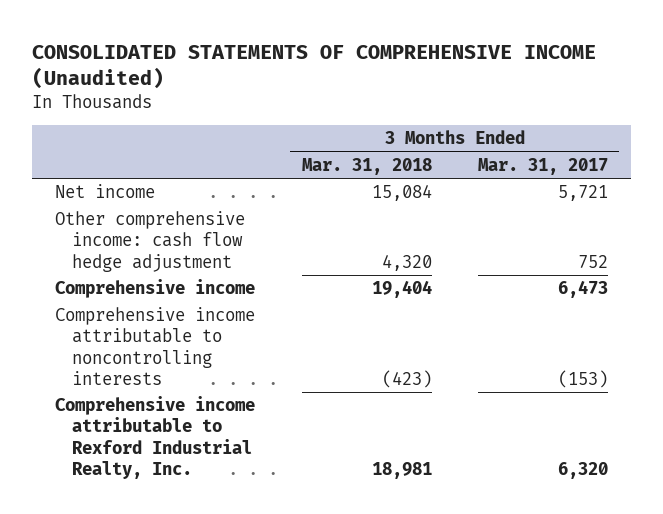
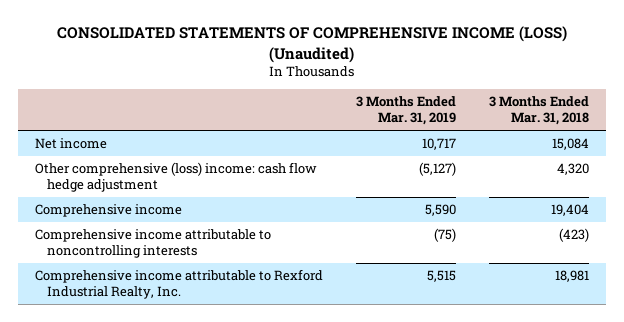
[32,44,597,90] CONSOLIDATED STATEMENTS OF COMPREHENSIVE INCOME (Unaudited) -> [57,26,568,63] CONSOLIDATED STATEMENTS OF COMPREHENSIVE INCOME (LOSS) (Unaudited)
[477,157,608,175] Mar. 31, 2017 -> none
none -> [356,96,457,125] 3 Months Ended Mar. 31, 2019
[55,211,246,272] Other comprehensive income: cash flow hedge adjustment -> [34,162,317,192] Other comprehensive (loss) income: cash flow hedge adjustment

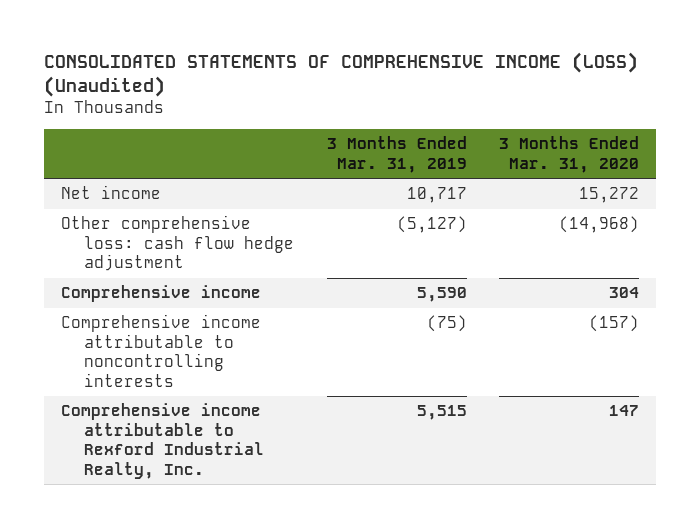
[489,96,590,125] 3 Months Ended Mar. 31, 2018 -> none
none -> [499,136,640,173] 3 Months Ended Mar. 31, 2020
[34,162,317,192] Other comprehensive (loss) income: cash flow hedge adjustment -> [60,215,295,272] Other comprehensive loss: cash flow hedge adjustment

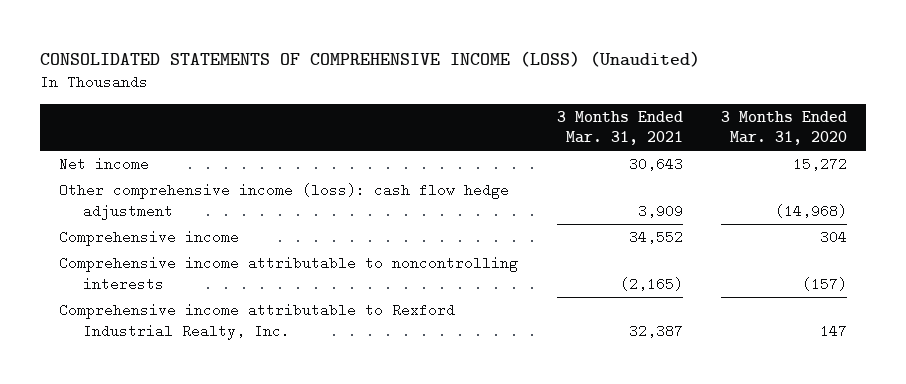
[326,136,467,173] 3 Months Ended Mar. 31, 2019 -> none
none -> [556,110,683,146] 3 Months Ended Mar. 31, 2021
[60,215,295,272] Other comprehensive loss: cash flow hedge adjustment -> [59,183,510,220] Other comprehensive income (loss): cash flow hedge adjustment

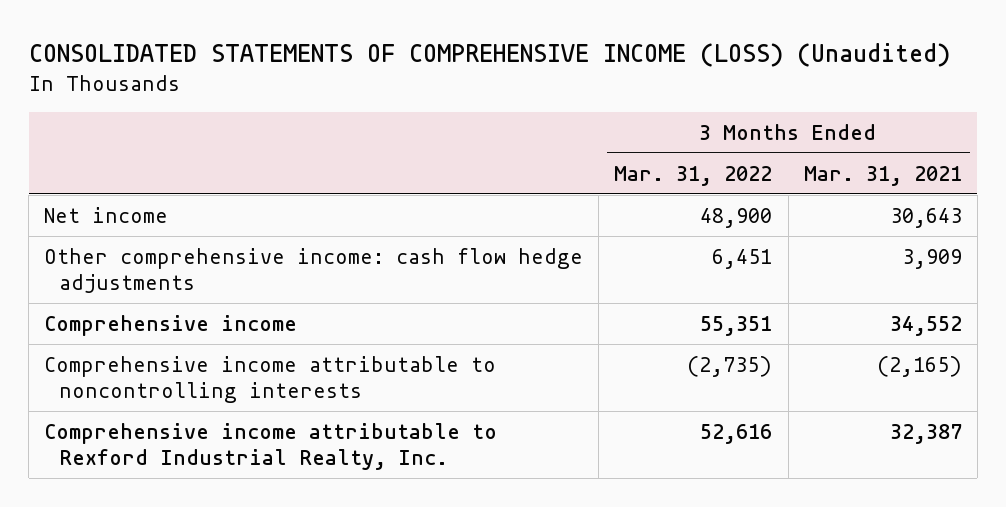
[721,110,848,146] 3 Months Ended Mar. 31, 2020 -> none
none -> [614,165,773,186] Mar. 31, 2022
[59,183,510,220] Other comprehensive income (loss): cash flow hedge adjustment -> [44,247,584,294] Other comprehensive income: cash flow hedge adjustments

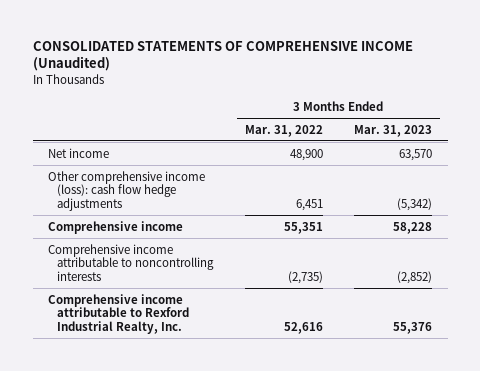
[28,42,950,67] CONSOLIDATED STATEMENTS OF COMPREHENSIVE INCOME (LOSS) (Unaudited) -> [32,40,413,72] CONSOLIDATED STATEMENTS OF COMPREHENSIVE INCOME (Unaudited)
[803,165,962,186] Mar. 31, 2021 -> none
none -> [353,124,432,137] Mar. 31, 2023
[44,247,584,294] Other comprehensive income: cash flow hedge adjustments -> [48,170,206,211] Other comprehensive income (loss): cash flow hedge adjustments

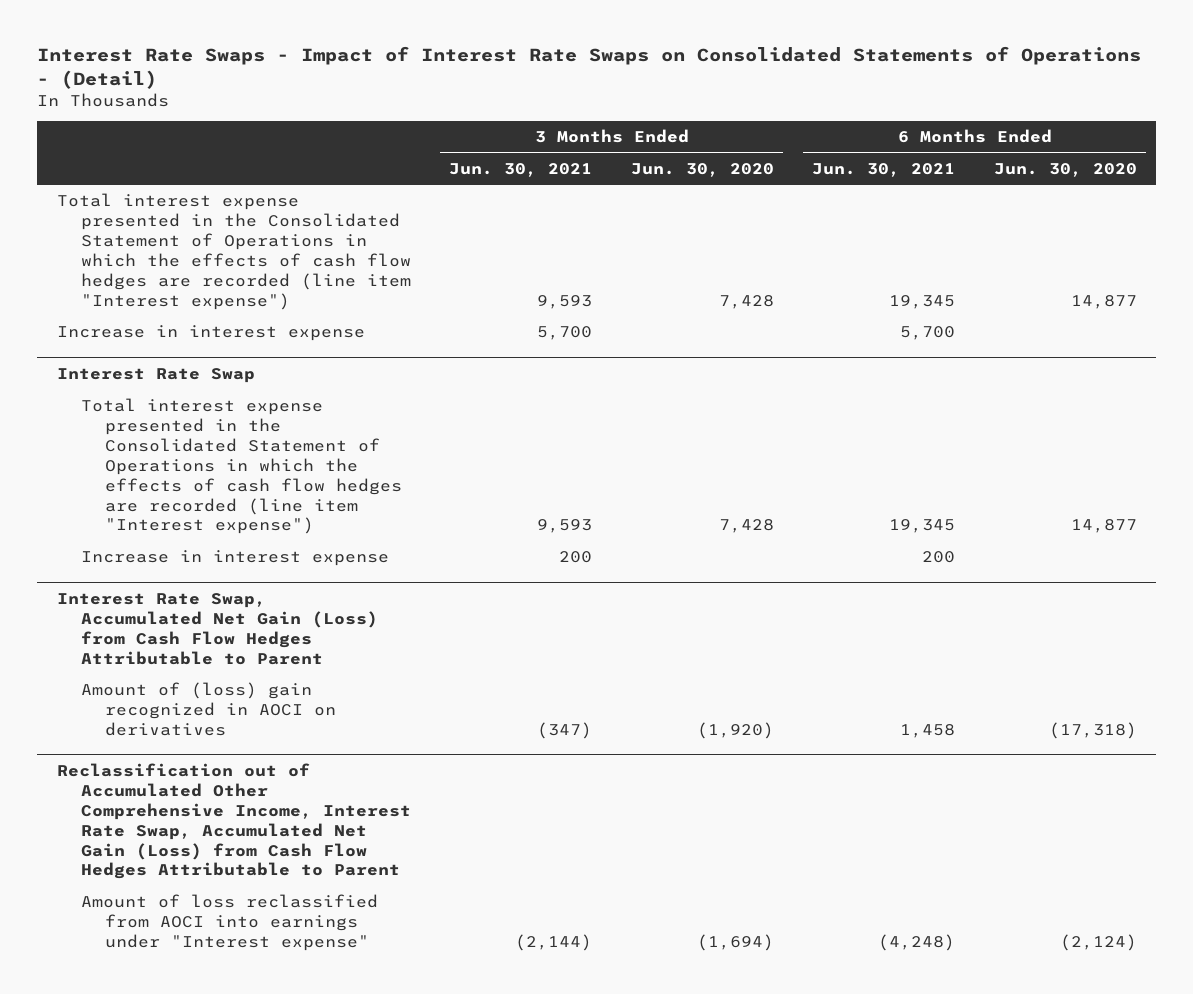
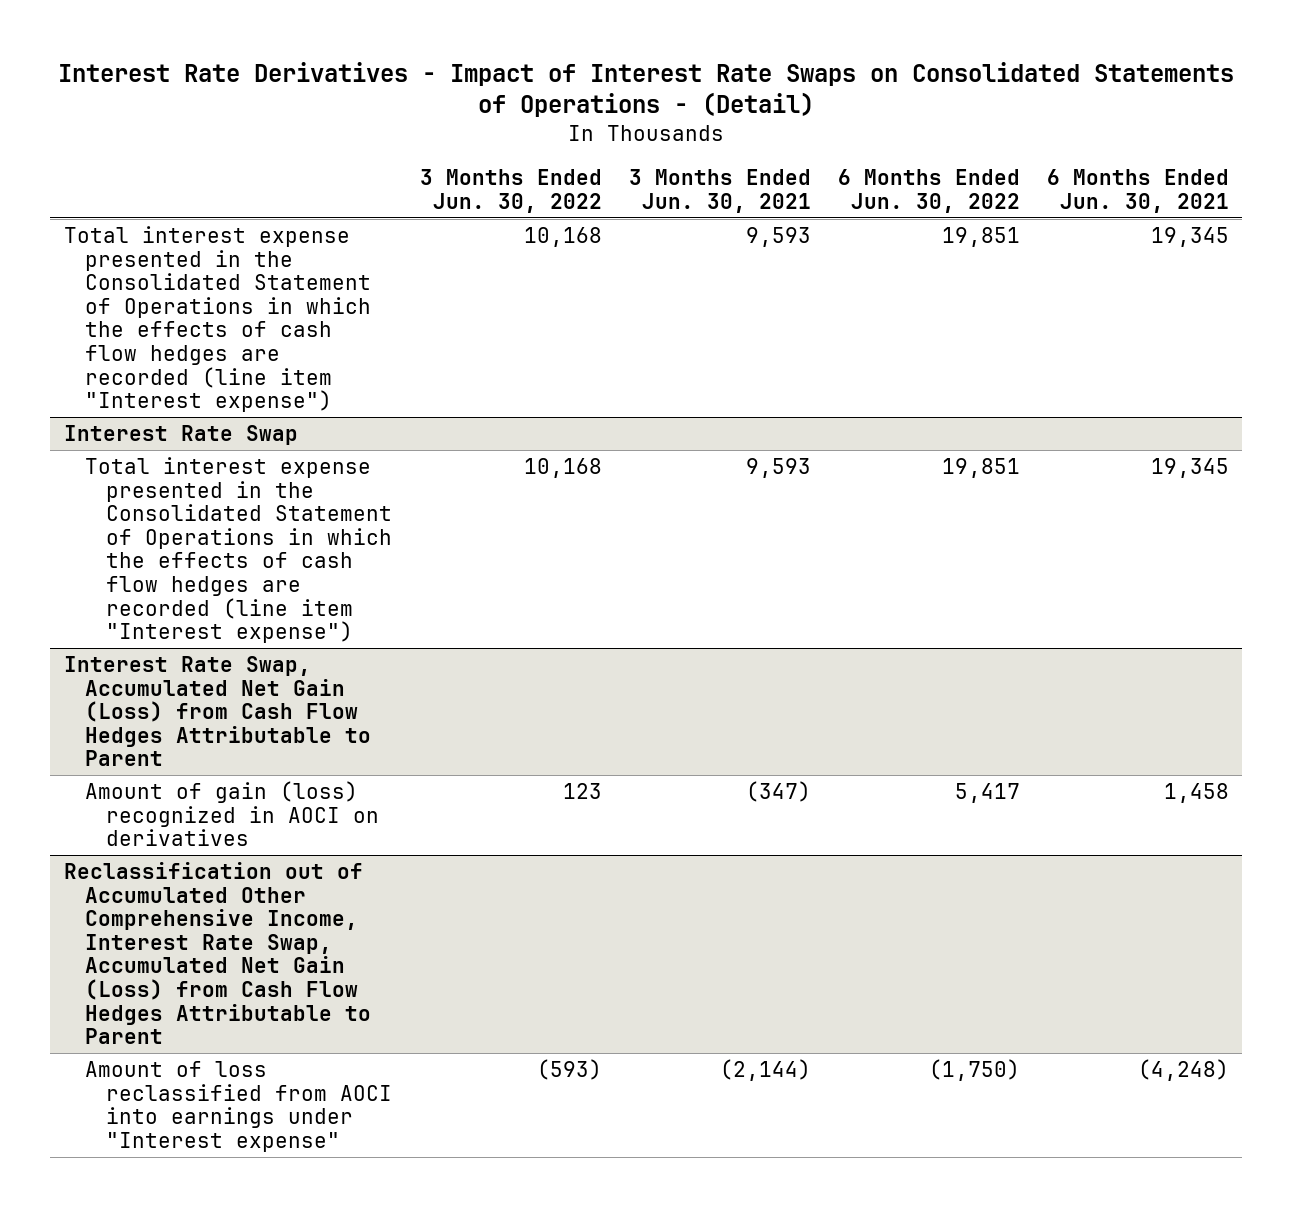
[37,46,1142,89] Interest Rate Swaps - Impact of Interest Rate Swaps on Consolidated Statements of Operations - (Detail) -> [58,61,1235,118] Interest Rate Derivatives - Impact of Interest Rate Swaps on Consolidated Statements of Operations - (Detail)
[630,162,774,177] Jun. 30, 2020 -> none
[993,162,1137,177] Jun. 30, 2020 -> none
none -> [419,169,602,213] 3 Months Ended Jun. 30, 2022
none -> [837,169,1020,213] 6 Months Ended Jun. 30, 2022
[56,325,365,342] Increase in interest expense -> none
[80,550,389,567] Increase in interest expense -> none
[80,682,337,736] Amount of (loss) gain recognized in AOCI on derivatives -> [85,780,380,847] Amount of gain (loss) recognized in AOCI on derivatives

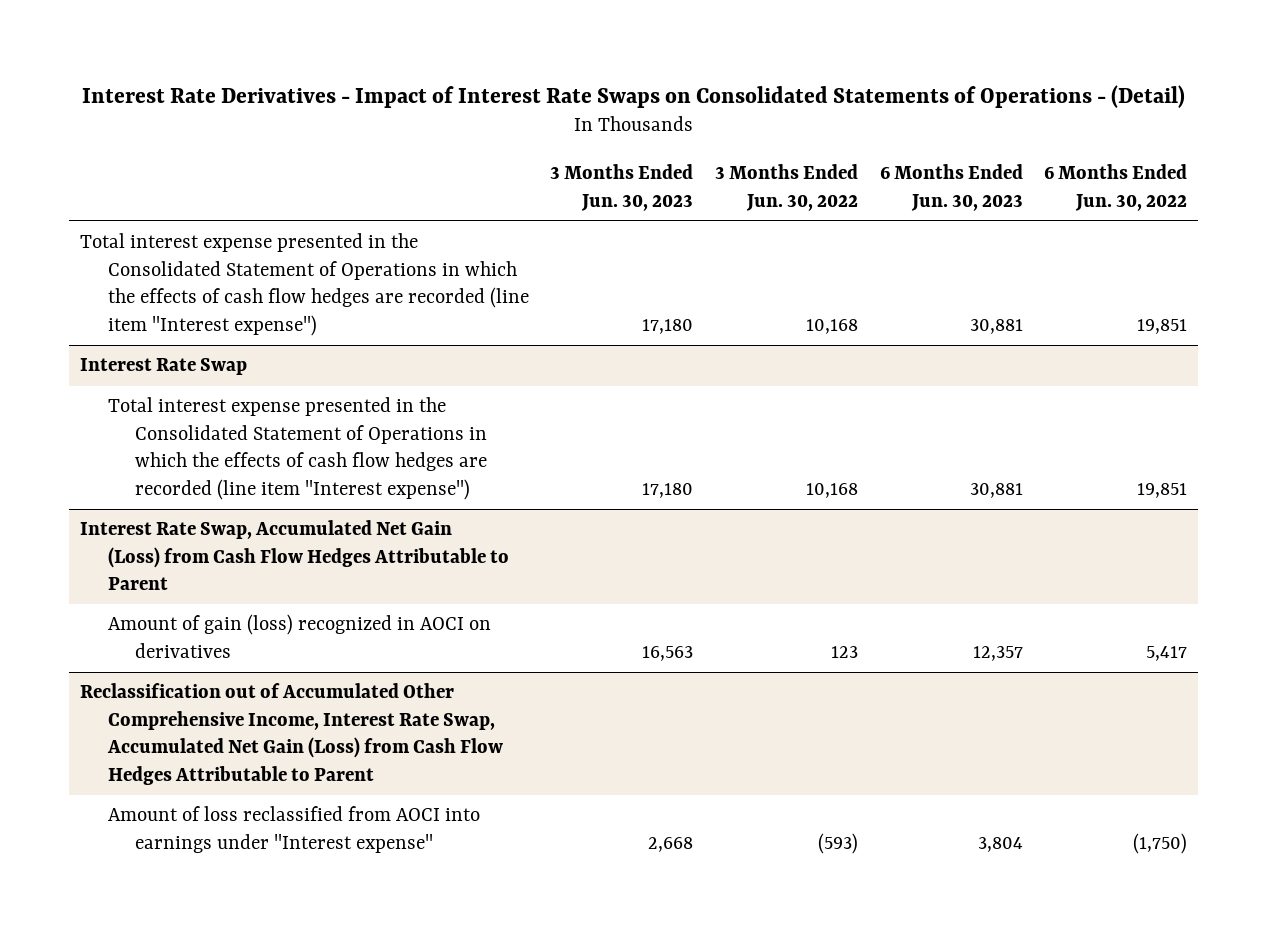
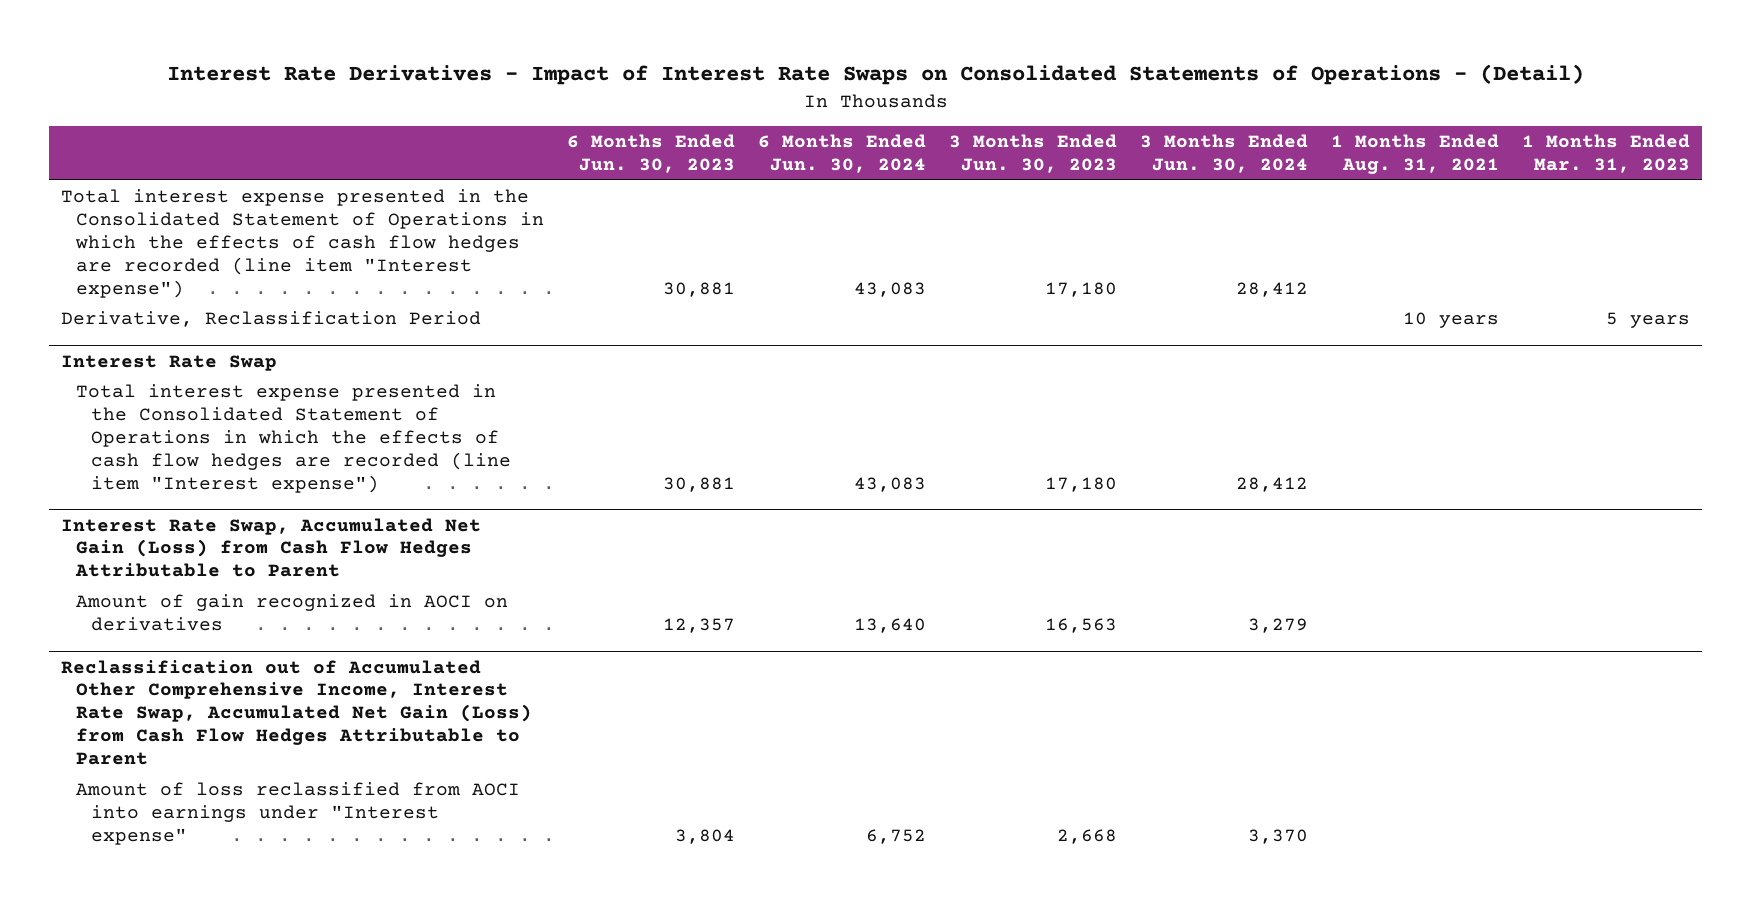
[714,164,858,211] 3 Months Ended Jun. 30, 2022 -> none
[1044,164,1188,211] 6 Months Ended Jun. 30, 2022 -> none
none -> [757,134,926,174] 6 Months Ended Jun. 30, 2024
none -> [1140,134,1309,174] 3 Months Ended Jun. 30, 2024
none -> [1331,134,1500,175] 1 Months Ended Aug. 31, 2021
none -> [1522,134,1691,174] 1 Months Ended Mar. 31, 2023
none -> [60,311,481,328] Derivative, Reclassification Period
[107,614,491,658] Amount of gain (loss) recognized in AOCI on derivatives -> [75,594,508,632] Amount of gain recognized in AOCI on derivatives

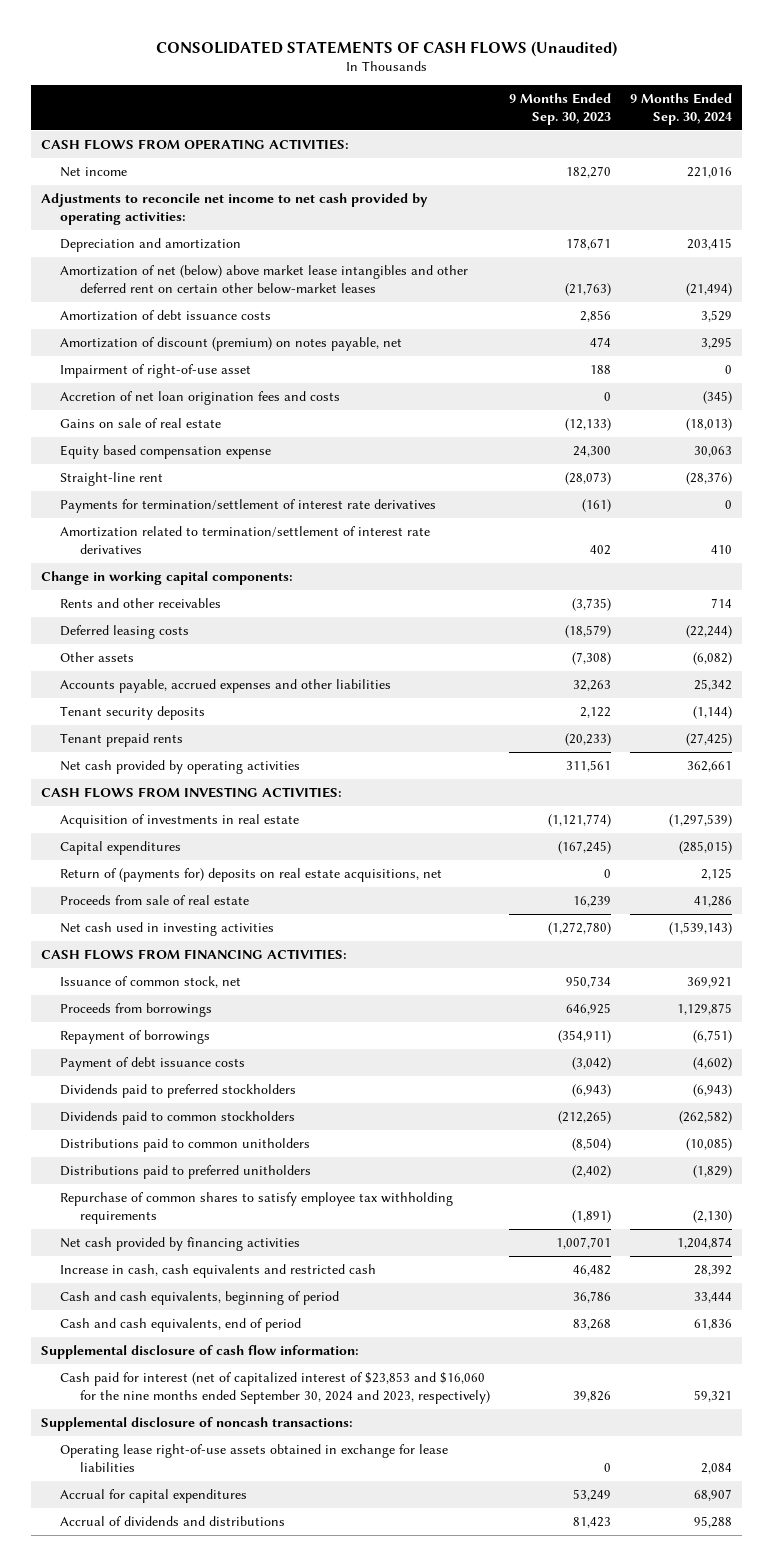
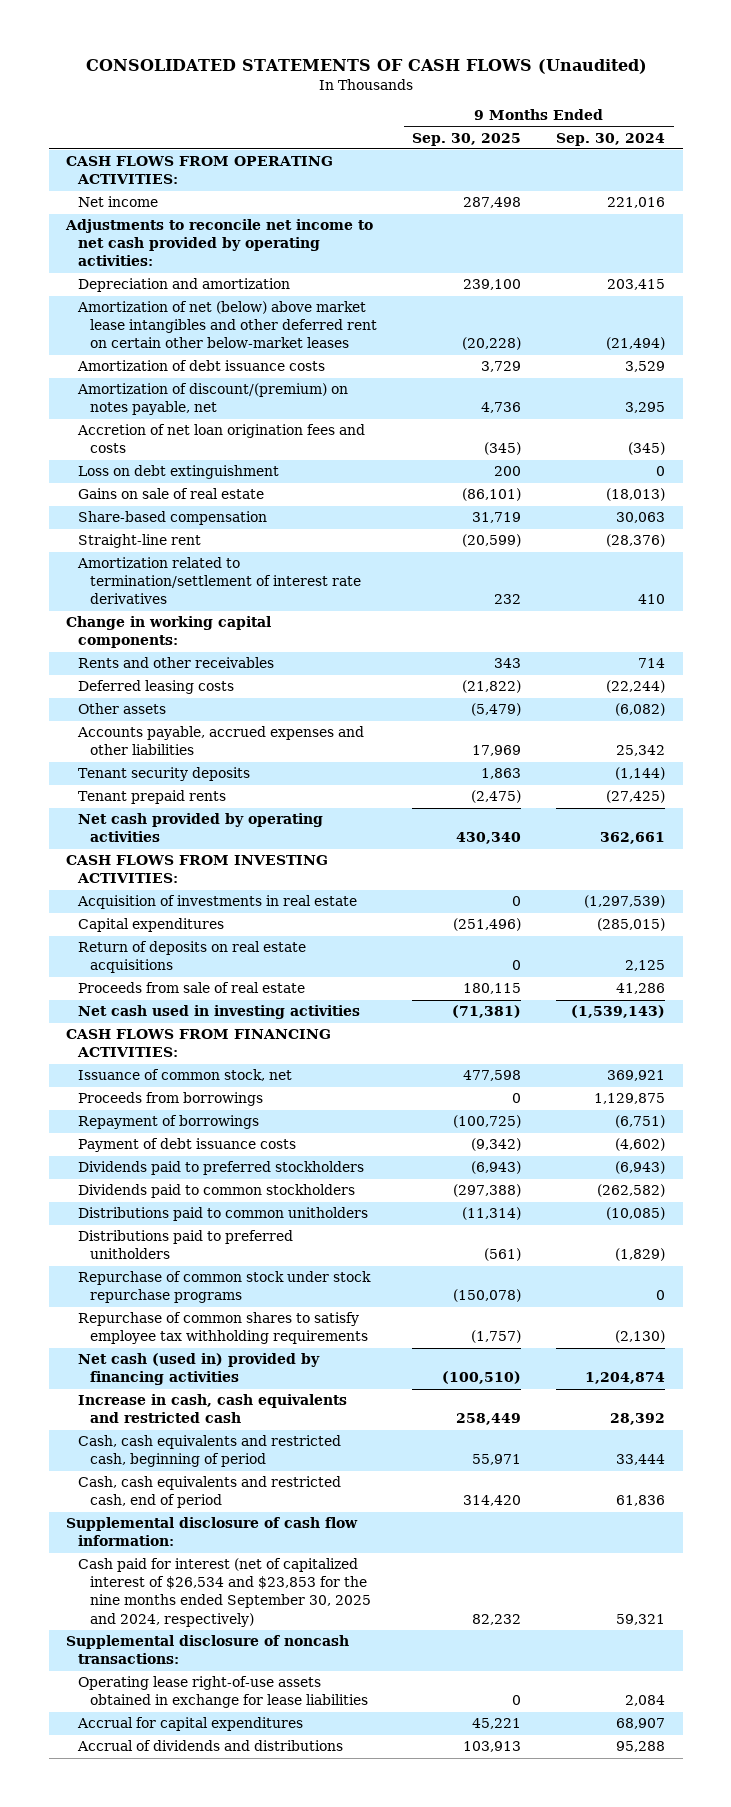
[508,93,611,126] 9 Months Ended Sep. 30, 2023 -> none
none -> [412,132,522,146] Sep. 30, 2025
[60,363,252,378] Impairment of right-of-use asset -> none
[60,336,403,351] Amortization of discount (premium) on notes payable, net -> [77,383,349,416] Amortization of discount/(premium) on notes payable, net
none -> [78,465,280,480] Loss on debt extinguishment
[60,444,272,459] Equity based compensation expense -> [78,511,268,526] Share-based compensation
[60,498,437,513] Payments for termination/settlement of interest rate derivatives -> none
[60,867,443,882] Return of (payments for) deposits on real estate acquisitions, net -> [78,941,307,974] Return of deposits on real estate acquisitions
none -> [78,1271,372,1304] Repurchase of common stock under stock repurchase programs
[60,1236,301,1251] Net cash provided by financing activities -> [78,1353,321,1386] Net cash (used in) provided by financing activities
[60,1290,340,1305] Cash and cash equivalents, beginning of period -> [78,1435,342,1468] Cash, cash equivalents and restricted cash, beginning of period
[60,1317,302,1332] Cash and cash equivalents, end of period -> [78,1476,342,1509] Cash, cash equivalents and restricted cash, end of period
[60,1371,490,1404] Cash paid for interest (net of capitalized interest of $23,853 and $16,060 for the nine months ended September 30, 2024 and 2023, respectively) -> [78,1558,372,1627] Cash paid for interest (net of capitalized interest of $26,534 and $23,853 for the nine months ended September 30, 2025 and 2024, respectively)

